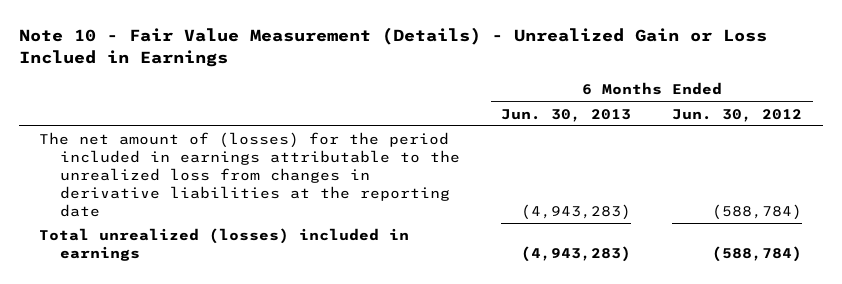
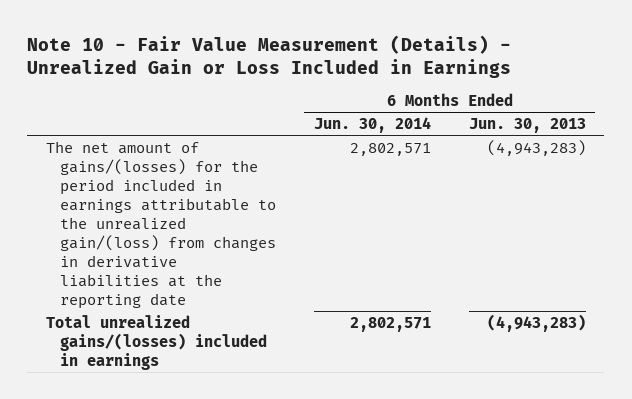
[18,26,767,67] Note 10 - Fair Value Measurement (Details) - Unrealized Gain or Loss Inclued in Earnings -> [27,34,512,79] Note 10 - Fair Value Measurement (Details) - Unrealized Gain or Loss Included in Earnings
[672,108,803,122] Jun. 30, 2012 -> none
none -> [313,116,431,133] Jun. 30, 2014
[39,132,461,217] The net amount of (losses) for the period included in earnings attributable to the unrealized loss from changes in derivative liabilities at the reporting date -> [46,140,276,309] The net amount of gains/(losses) for the period included in earnings attributable to the unrealized gain/(loss) from changes in derivative liabilities at the reporting date
[39,228,410,262] Total unrealized (losses) included in earnings -> [46,314,267,370] Total unrealized gains/(losses) included in earnings

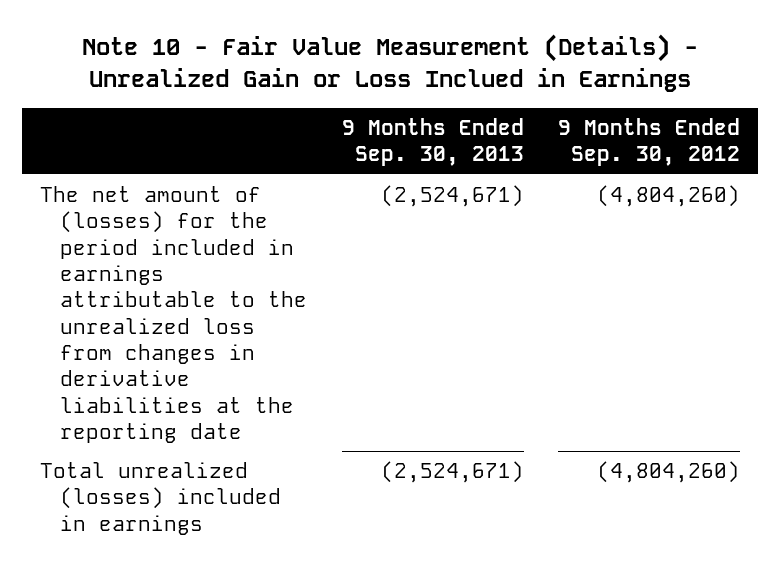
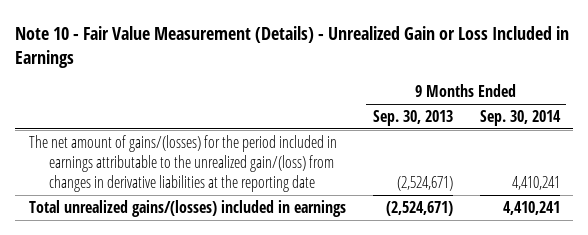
[81,33,698,93] Note 10 - Fair Value Measurement (Details) - Unrealized Gain or Loss Inclued in Earnings -> [15,25,570,68] Note 10 - Fair Value Measurement (Details) - Unrealized Gain or Loss Included in Earnings
[558,118,741,167] 9 Months Ended Sep. 30, 2012 -> none
none -> [479,110,561,127] Sep. 30, 2014
[39,185,308,444] The net amount of (losses) for the period included in earnings attributable to the unrealized loss from changes in derivative liabilities at the reporting date -> [28,134,337,193] The net amount of gains/(losses) for the period included in earnings attributable to the unrealized gain/(loss) from changes in derivative liabilities at the reporting date
[39,461,282,535] Total unrealized (losses) included in earnings -> [28,199,346,217] Total unrealized gains/(losses) included in earnings

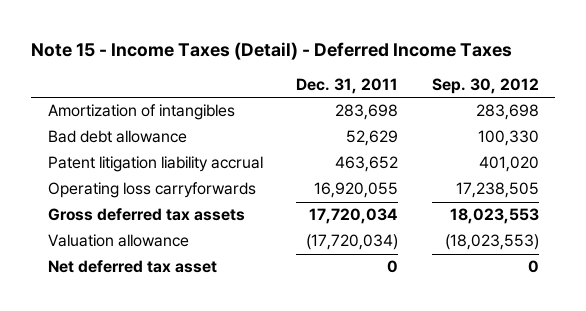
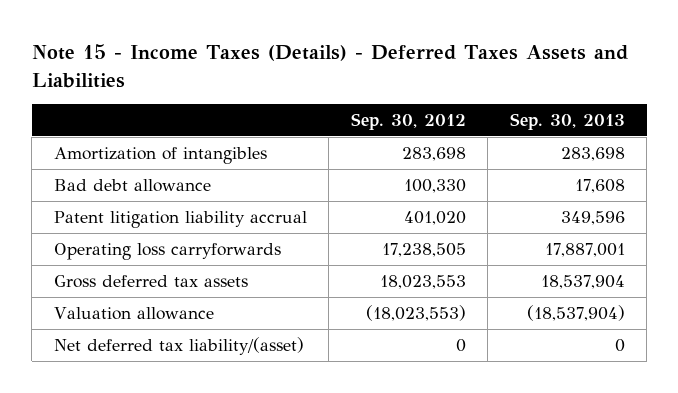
[31,41,513,60] Note 15 - Income Taxes (Detail) - Deferred Income Taxes -> [31,44,628,88] Note 15 - Income Taxes (Details) - Deferred Taxes Assets and Liabilities
[296,77,399,94] Dec. 31, 2011 -> none
none -> [509,113,625,131] Sep. 30, 2013
[47,260,217,274] Net deferred tax asset -> [53,336,304,355] Net deferred tax liability/(asset)

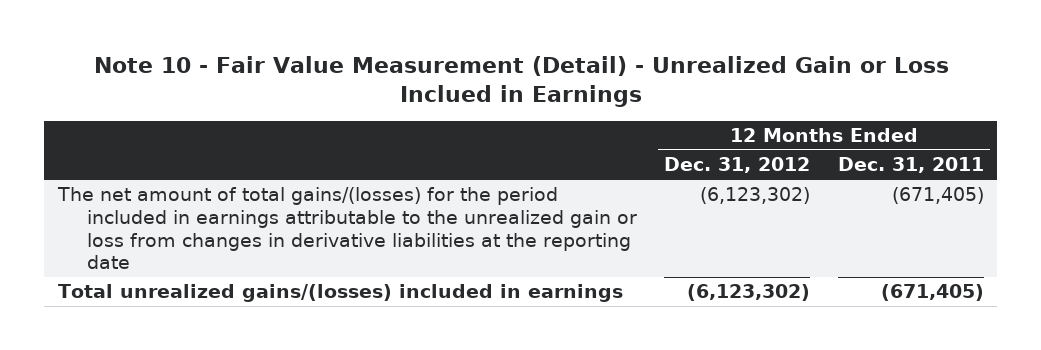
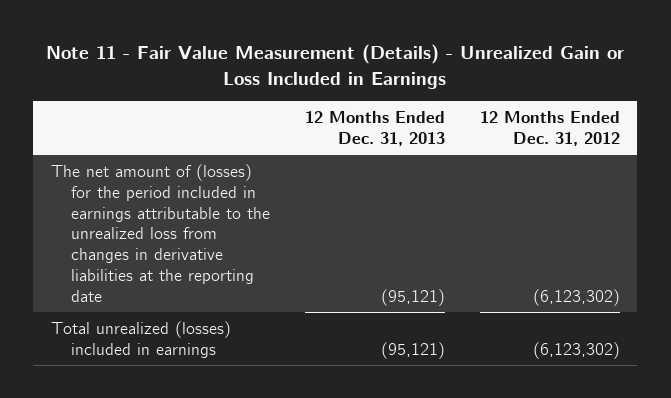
[93,56,949,107] Note 10 - Fair Value Measurement (Detail) - Unrealized Gain or Loss Inclued in Earnings -> [46,44,625,89] Note 11 - Fair Value Measurement (Details) - Unrealized Gain or Loss Included in Earnings
[837,157,984,174] Dec. 31, 2011 -> none
none -> [305,111,446,146] 12 Months Ended Dec. 31, 2013
[56,187,638,270] The net amount of total gains/(losses) for the period included in earnings attributable to the unrealized gain or loss from changes in derivative liabilities at the reporting date -> [50,163,271,302] The net amount of (losses) for the period included in earnings attributable to the unrealized loss from changes in derivative liabilities at the reporting date
[57,284,623,303] Total unrealized gains/(losses) included in earnings -> [50,320,231,358] Total unrealized (losses) included in earnings

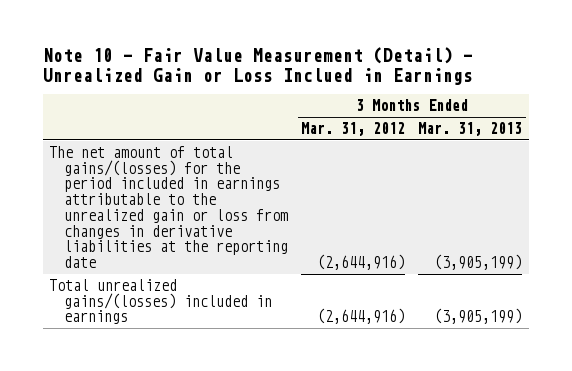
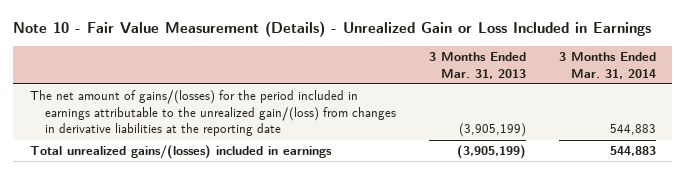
[42,47,473,85] Note 10 - Fair Value Measurement (Detail) - Unrealized Gain or Loss Inclued in Earnings -> [13,21,652,38] Note 10 - Fair Value Measurement (Details) - Unrealized Gain or Loss Included in Earnings
[301,122,406,137] Mar. 31, 2012 -> none
none -> [559,52,657,79] 3 Months Ended Mar. 31, 2014
[49,146,289,269] The net amount of total gains/(losses) for the period included in earnings attributable to the unrealized gain or loss from changes in derivative liabilities at the reporting date -> [29,90,397,137] The net amount of gains/(losses) for the period included in earnings attributable to the unrealized gain/(loss) from changes in derivative liabilities at the reporting date

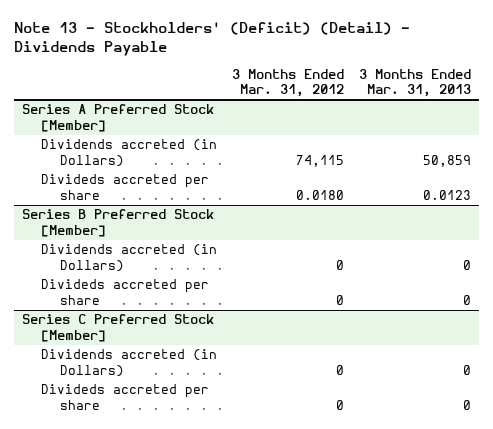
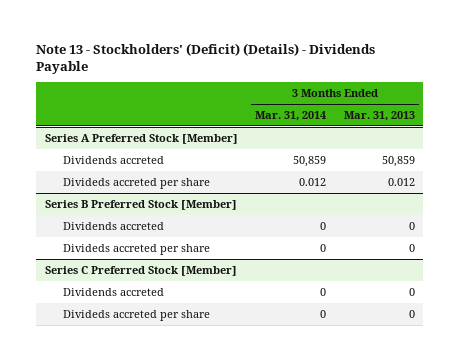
[13,22,410,57] Note 13 - Stockholders' (Deficit) (Detail) - Dividends Payable -> [36,42,376,75] Note 13 - Stockholders' (Deficit) (Details) - Dividends Payable
[232,68,345,98] 3 Months Ended Mar. 31, 2012 -> none
none -> [255,111,327,122] Mar. 31, 2014
[40,139,217,167] Dividends accreted (in Dollars) -> [62,155,164,164] Dividends accreted
[423,189,472,200] 0.0123 -> [387,177,415,186] 0.012
[40,244,217,272] Dividends accreted (in Dollars) -> [62,221,164,230] Dividends accreted
[40,349,217,377] Dividends accreted (in Dollars) -> [62,287,164,296] Dividends accreted

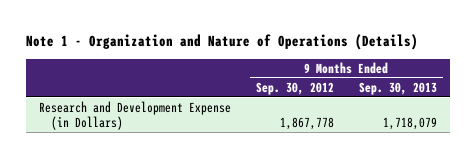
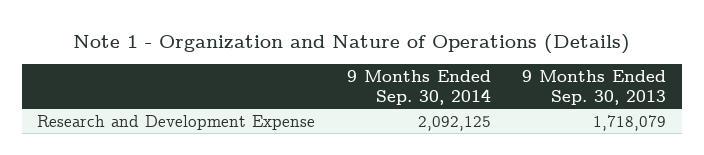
[255,81,334,95] Sep. 30, 2012 -> none
none -> [346,70,491,106] 9 Months Ended Sep. 30, 2014
[38,101,231,131] Research and Development Expense (in Dollars) -> [37,114,316,130] Research and Development Expense

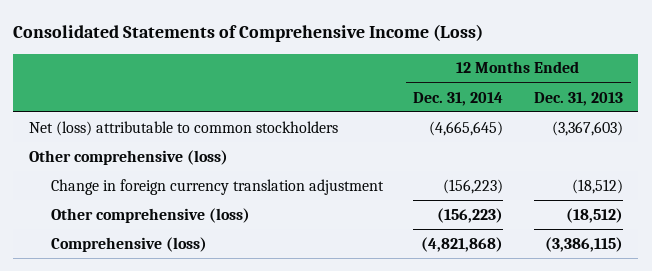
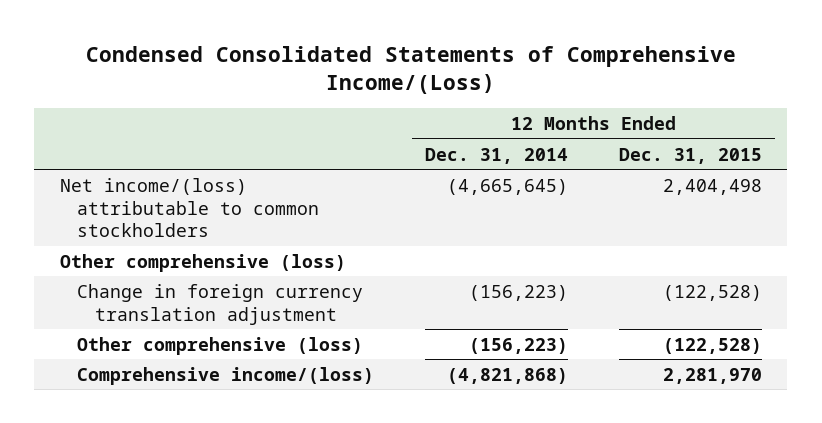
[13,23,484,42] Consolidated Statements of Comprehensive Income (Loss) -> [85,46,736,95] Condensed Consolidated Statements of Comprehensive Income/(Loss)
[534,91,624,106] Dec. 31, 2013 -> none
none -> [619,147,763,164] Dec. 31, 2015
[28,120,338,136] Net (loss) attributable to common stockholders -> [59,177,320,238] Net income/(loss) attributable to common stockholders
[50,236,207,252] Comprehensive (loss) -> [77,366,375,385] Comprehensive income/(loss)

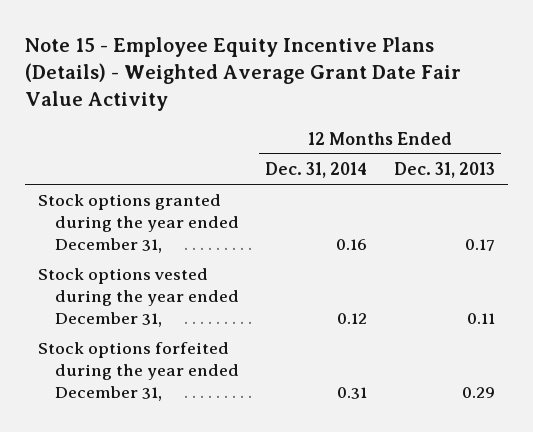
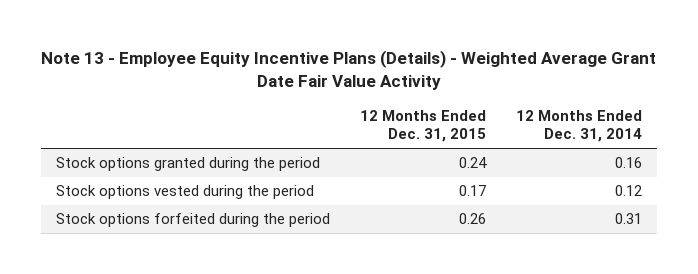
[24,37,461,112] Note 15 - Employee Equity Incentive Plans (Details) - Weighted Average Grant Date Fair Value Activity -> [40,49,656,90] Note 13 - Employee Equity Incentive Plans (Details) - Weighted Average Grant Date Fair Value Activity
[393,162,495,179] Dec. 31, 2013 -> none
none -> [359,110,486,143] 12 Months Ended Dec. 31, 2015
[38,194,239,253] Stock options granted during the year ended December 31, -> [55,157,320,172] Stock options granted during the period
[38,268,239,327] Stock options vested during the year ended December 31, -> [55,185,314,200] Stock options vested during the period
[38,342,239,401] Stock options forfeited during the year ended December 31, -> [55,213,330,228] Stock options forfeited during the period

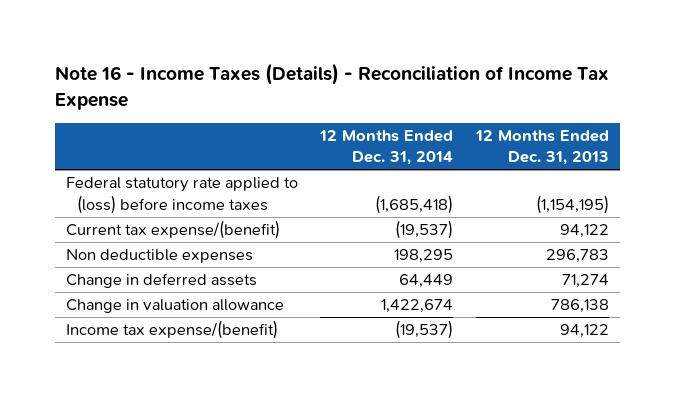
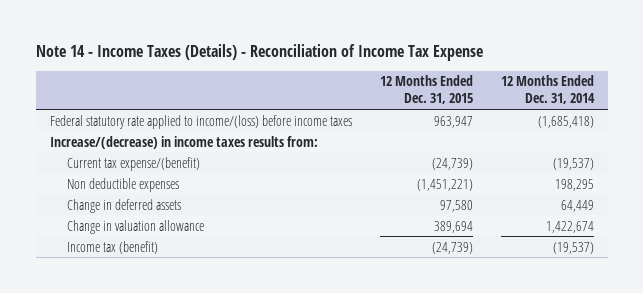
[54,63,609,111] Note 16 - Income Taxes (Details) - Reconciliation of Income Tax Expense -> [35,44,483,62] Note 14 - Income Taxes (Details) - Reconciliation of Income Tax Expense
[474,129,609,166] 12 Months Ended Dec. 31, 2013 -> none
none -> [379,75,473,105] 12 Months Ended Dec. 31, 2015
[65,177,298,214] Federal statutory rate applied to (loss) before income taxes -> [49,114,352,129] Federal statutory rate applied to income/(loss) before income taxes
none -> [49,135,318,149] Increase/(decrease) in income taxes results from:
[65,320,278,340] Income tax expense/(benefit) -> [66,240,158,254] Income tax (benefit)

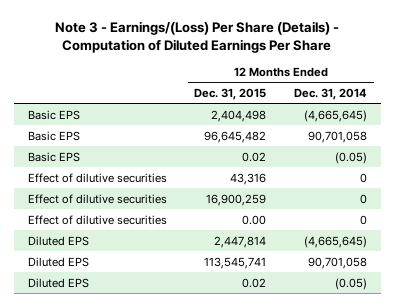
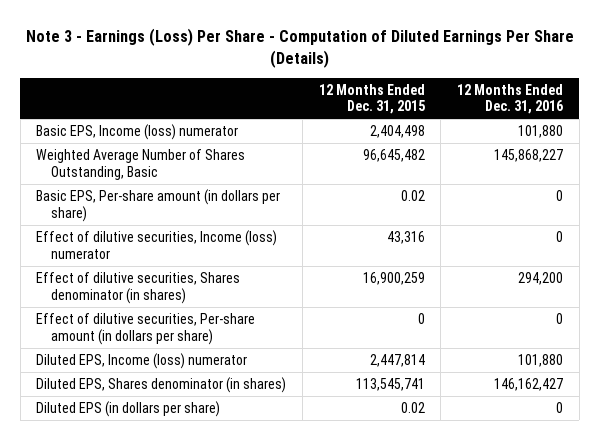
[55,20,340,53] Note 3 - Earnings/(Loss) Per Share (Details) - Computation of Diluted Earnings Per Share -> [25,27,574,68] Note 3 - Earnings (Loss) Per Share - Computation of Diluted Earnings Per Share (Details)
[294,87,368,100] Dec. 31, 2014 -> none
none -> [456,83,563,115] 12 Months Ended Dec. 31, 2016
[27,109,80,120] Basic EPS -> [36,123,239,140] Basic EPS, Income (loss) numerator
[27,130,80,141] Basic EPS -> [36,148,246,180] Weighted Average Number of Shares Outstanding, Basic
[27,151,80,162] Basic EPS -> [36,188,281,222] Basic EPS, Per-share amount (in dollars per share)
[27,172,167,183] Effect of dilutive securities -> [36,229,278,259] Effect of dilutive securities, Income (loss) numerator
[27,193,167,204] Effect of dilutive securities -> [36,271,241,304] Effect of dilutive securities, Shares denominator (in shares)
[27,214,167,225] Effect of dilutive securities -> [36,312,256,345] Effect of dilutive securities, Per-share amount (in dollars per share)
[242,214,267,225] 0.00 -> [417,312,425,324] 0
[27,235,89,246] Diluted EPS -> [36,352,248,369] Diluted EPS, Income (loss) numerator
[27,256,89,267] Diluted EPS -> [36,376,287,393] Diluted EPS, Shares denominator (in shares)
[27,277,89,288] Diluted EPS -> [36,400,221,417] Diluted EPS (in dollars per share)

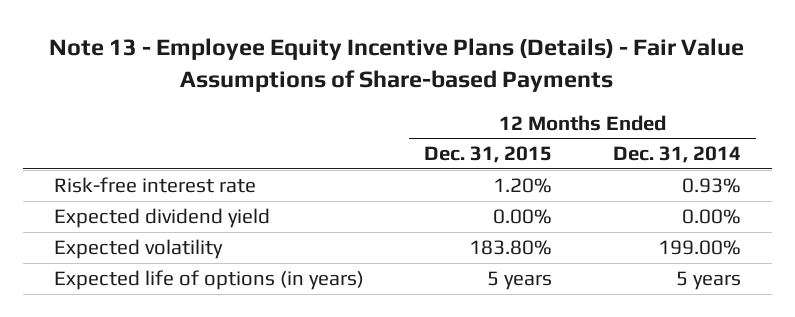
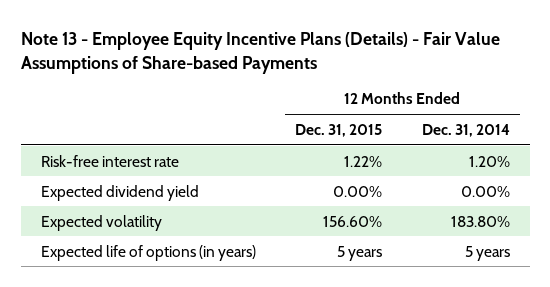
[493,178,553,194] 1.20% -> [344,155,383,167] 1.22%
[682,178,742,194] 0.93% -> [468,155,510,167] 1.20%
[469,240,553,256] 183.80% -> [323,215,383,227] 156.60%
[658,240,742,256] 199.00% -> [450,215,510,227] 183.80%

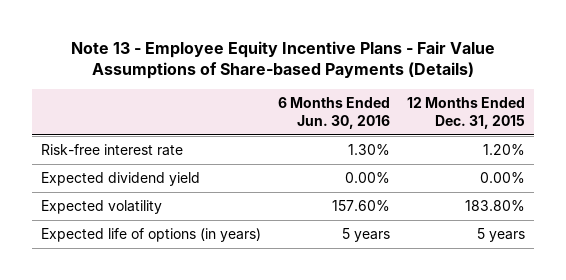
[20,31,500,74] Note 13 - Employee Equity Incentive Plans (Details) - Fair Value Assumptions of Share-based Payments -> [71,40,496,80] Note 13 - Employee Equity Incentive Plans - Fair Value Assumptions of Share-based Payments (Details)
[421,123,510,137] Dec. 31, 2014 -> none
none -> [278,97,391,129] 6 Months Ended Jun. 30, 2016
[344,155,383,167] 1.22% -> [483,144,526,156] 1.20%
[323,215,383,227] 156.60% -> [465,200,526,212] 183.80%

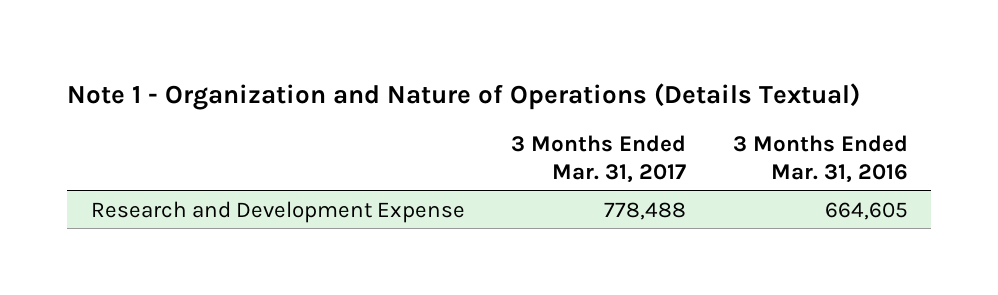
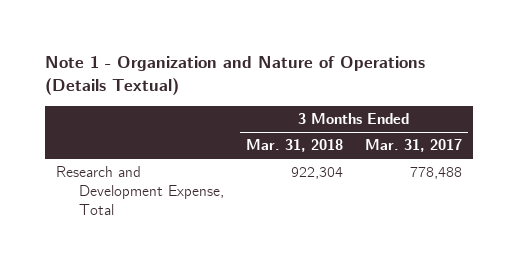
[732,135,908,183] 3 Months Ended Mar. 31, 2016 -> none
none -> [245,139,343,153] Mar. 31, 2018
[90,200,465,223] Research and Development Expense -> [56,166,224,215] Research and Development Expense, Total

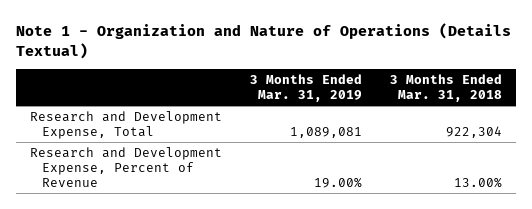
[365,139,463,153] Mar. 31, 2017 -> none
none -> [250,74,363,102] 3 Months Ended Mar. 31, 2019
none -> [30,147,223,187] Research and Development Expense, Percent of Revenue

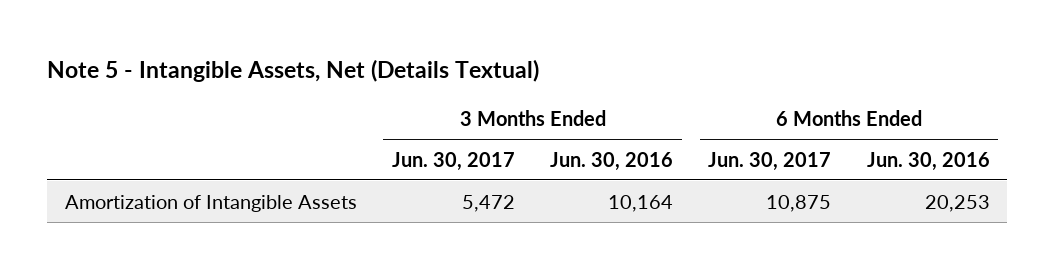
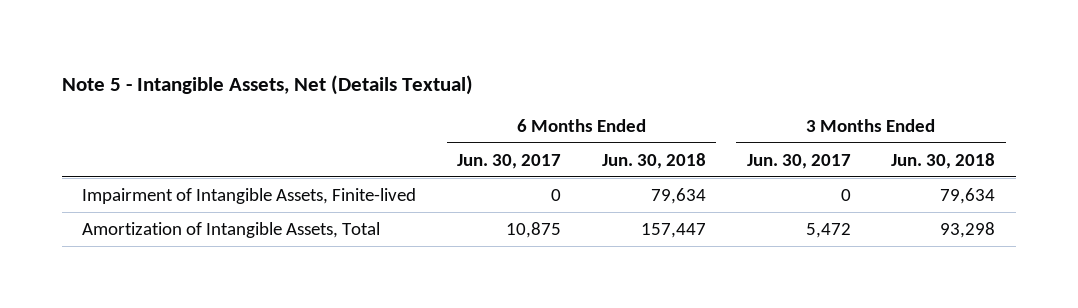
[550,151,674,171] Jun. 30, 2016 -> none
[866,151,990,171] Jun. 30, 2016 -> none
none -> [601,152,706,169] Jun. 30, 2018
none -> [891,152,996,169] Jun. 30, 2018
none -> [82,187,417,204] Impairment of Intangible Assets, Finite-lived
[64,194,357,212] Amortization of Intangible Assets -> [82,221,381,238] Amortization of Intangible Assets, Total

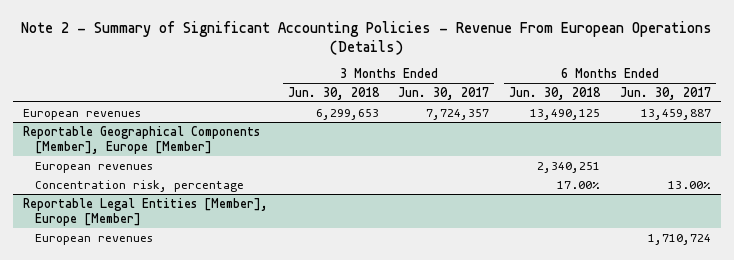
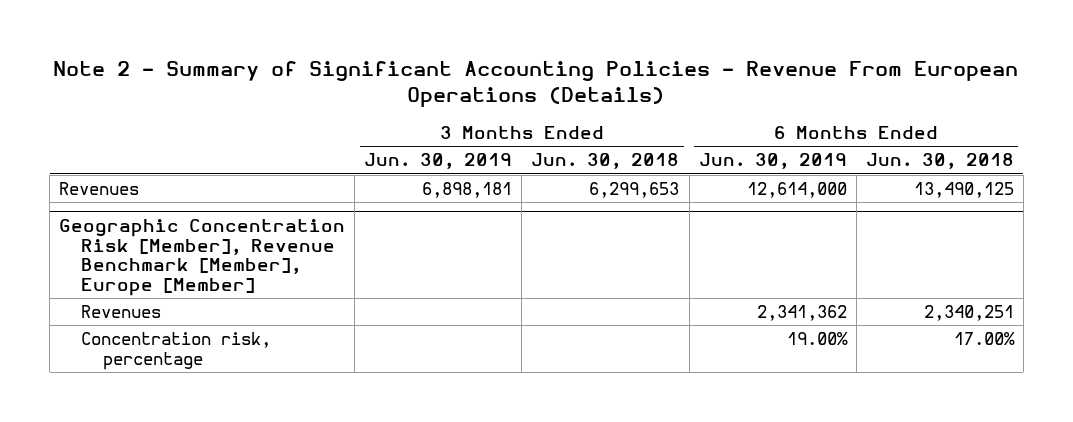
[398,86,490,100] Jun. 30, 2017 -> none
[619,86,711,100] Jun. 30, 2017 -> none
none -> [364,153,513,170] Jun. 30, 2019
none -> [698,153,847,170] Jun. 30, 2019
[23,125,261,155] Reportable Geographical Components [Member], Europe [Member] -> none
[23,108,142,120] European revenues -> [59,182,140,196] Revenues
none -> [59,218,346,296] Geographic Concentration Risk [Member], Revenue Benchmark [Member], Europe [Member]
[34,161,153,173] European revenues -> [81,305,162,319] Revenues
[23,197,269,227] Reportable Legal Entities [Member], Europe [Member] -> none
[34,233,153,245] European revenues -> none

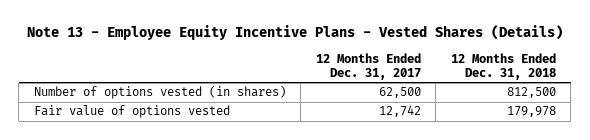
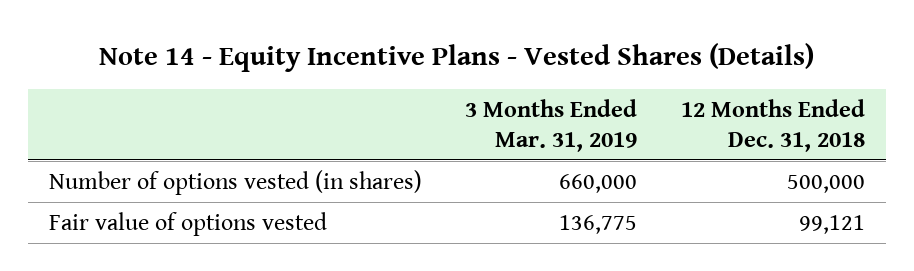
[26,25,563,41] Note 13 - Employee Equity Incentive Plans - Vested Shares (Details) -> [98,42,814,72] Note 14 - Equity Incentive Plans - Vested Shares (Details)
[315,52,421,81] 12 Months Ended Dec. 31, 2017 -> none
none -> [465,98,638,152] 3 Months Ended Mar. 31, 2019
[506,87,556,99] 812,500 -> [786,174,865,193] 500,000
[506,106,556,118] 179,978 -> [798,214,865,234] 99,121

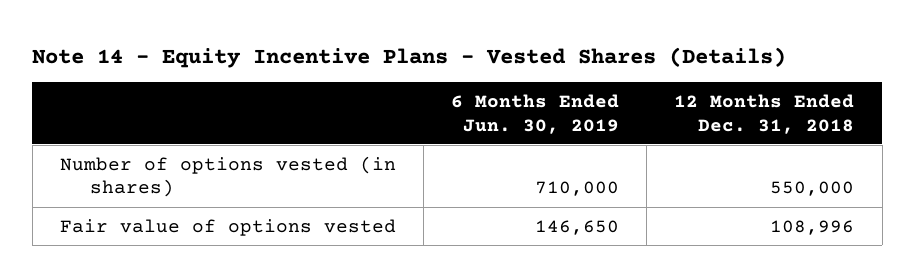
[465,98,638,152] 3 Months Ended Mar. 31, 2019 -> none
none -> [451,93,620,134] 6 Months Ended Jun. 30, 2019
[786,174,865,193] 500,000 -> [770,181,855,197] 550,000
[798,214,865,234] 99,121 -> [770,219,855,235] 108,996

